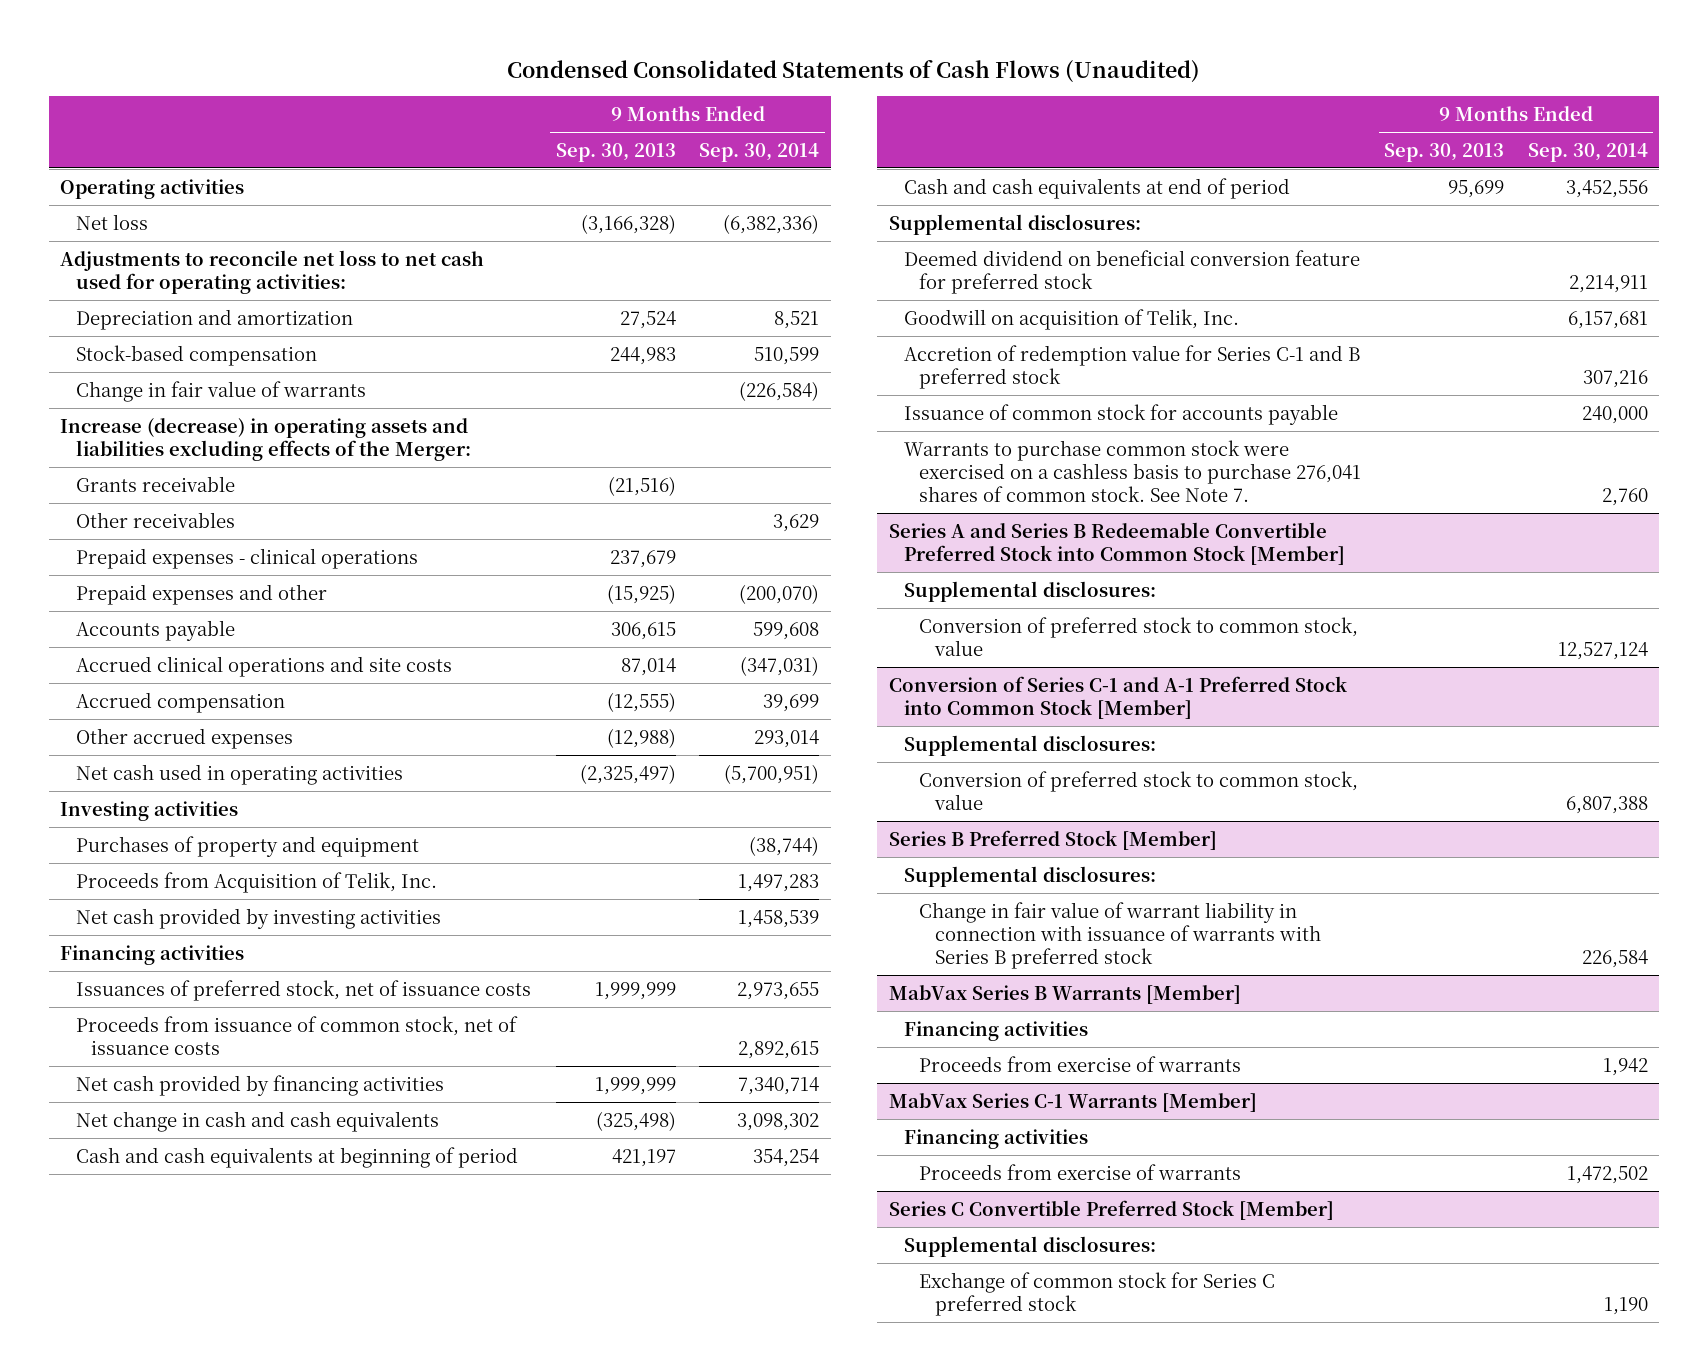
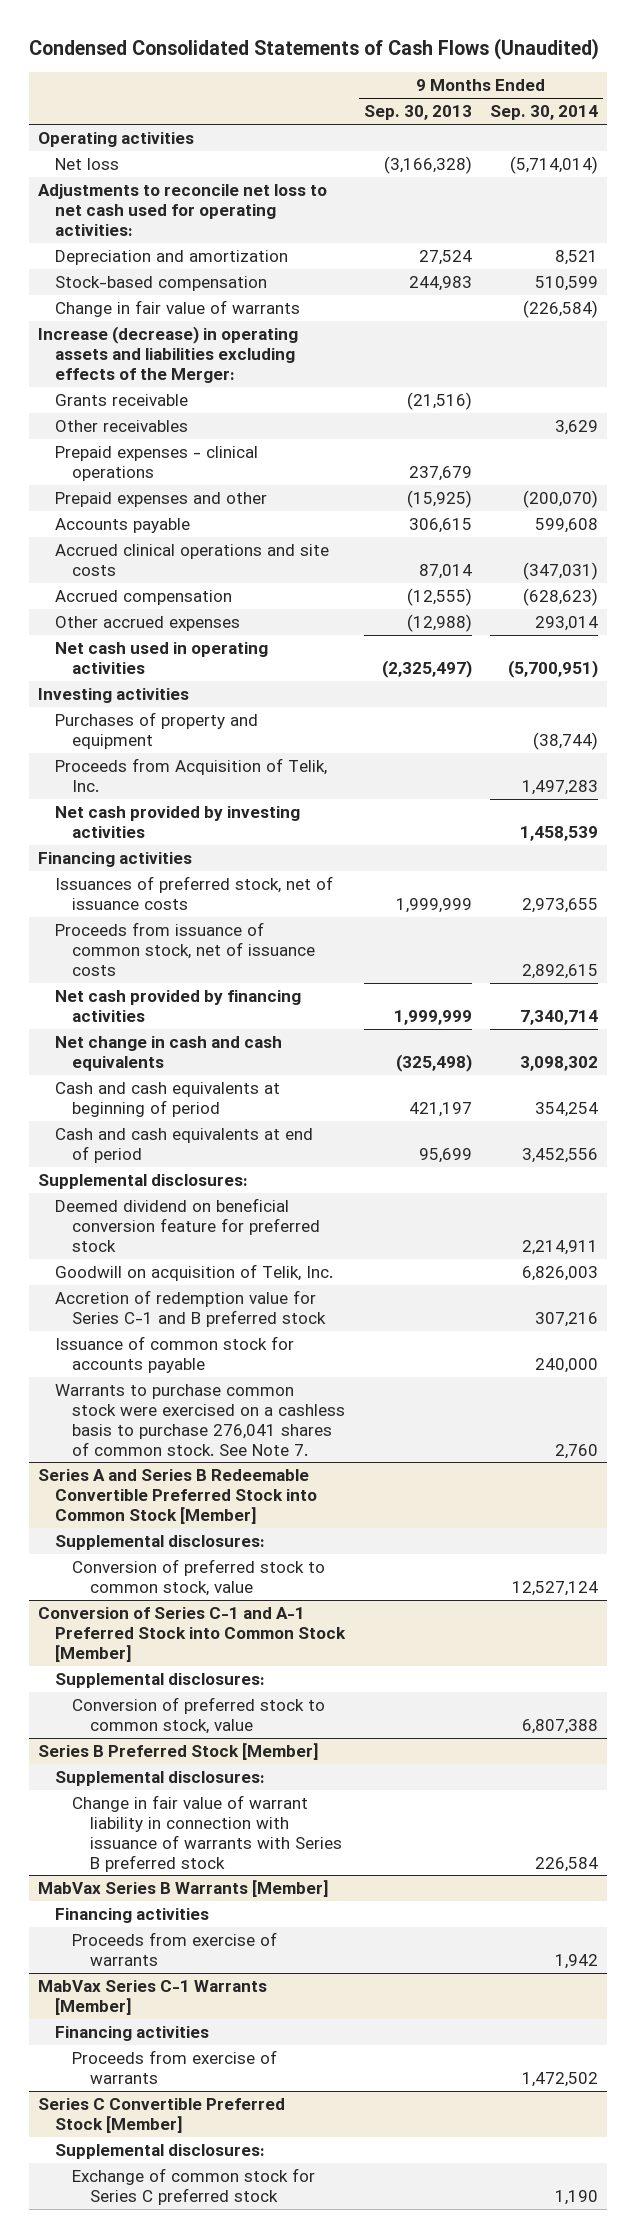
[723,213,820,234] (6,382,336) -> [510,156,599,175] (5,714,014)
[763,693,820,712] 39,699 -> [523,588,599,607] (628,623)
[1567,310,1648,329] 6,157,681 -> [522,1266,599,1282] 6,826,003

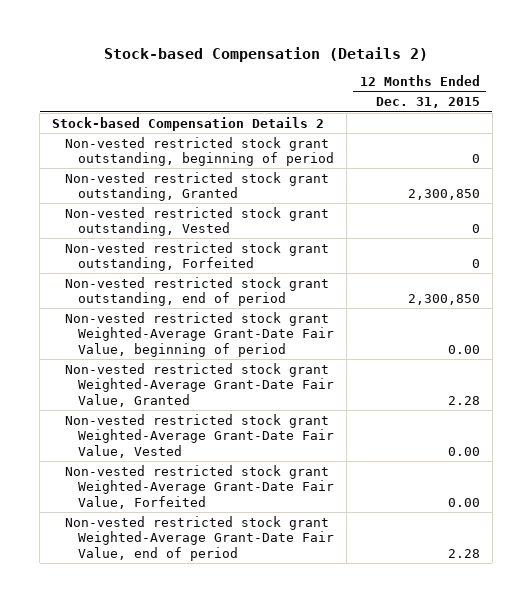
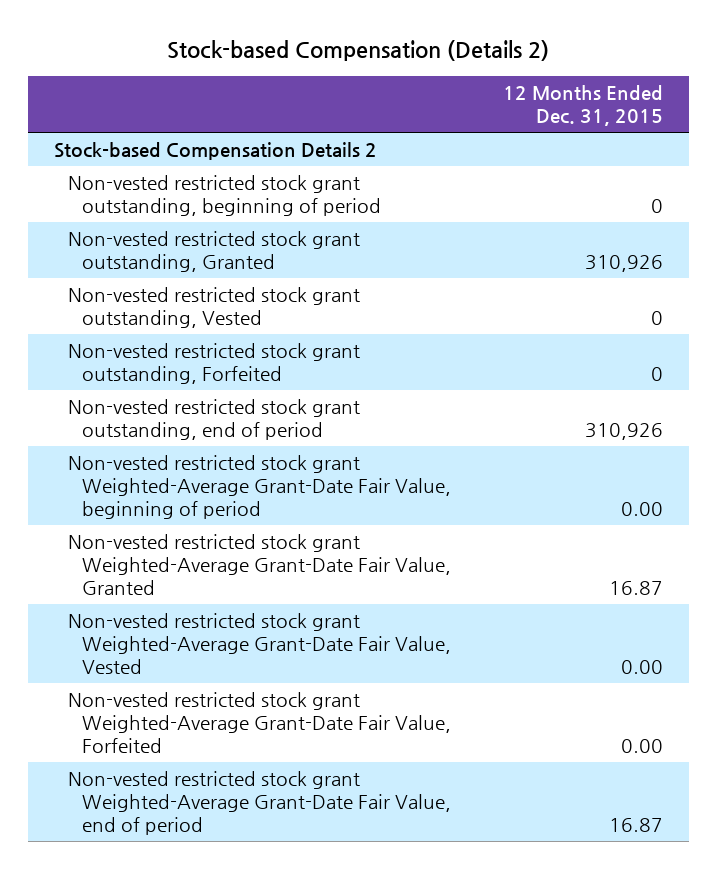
[407,189,480,201] 2,300,850 -> [584,255,663,273] 310,926
[407,294,480,306] 2,300,850 -> [584,423,663,441] 310,926
[447,395,480,405] 2.28 -> [608,580,663,595] 16.87
[447,548,480,558] 2.28 -> [608,817,663,832] 16.87

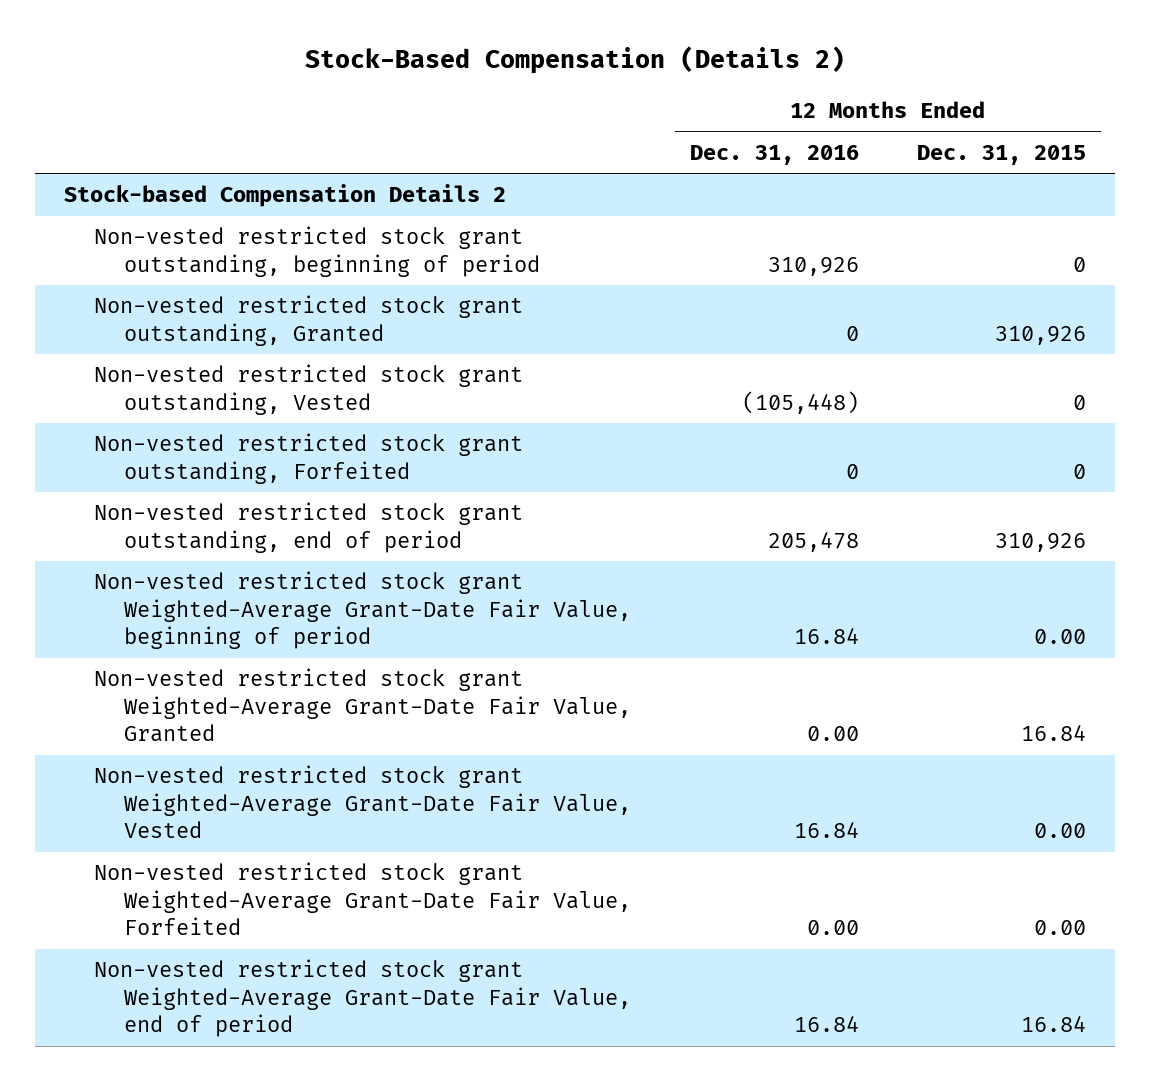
[167,40,550,62] Stock-based Compensation (Details 2) -> [305,45,846,74] Stock-Based Compensation (Details 2)
none -> [689,144,859,165] Dec. 31, 2016
[608,580,663,595] 16.87 -> [1021,725,1087,742] 16.84
[608,817,663,832] 16.87 -> [1021,1016,1087,1033] 16.84

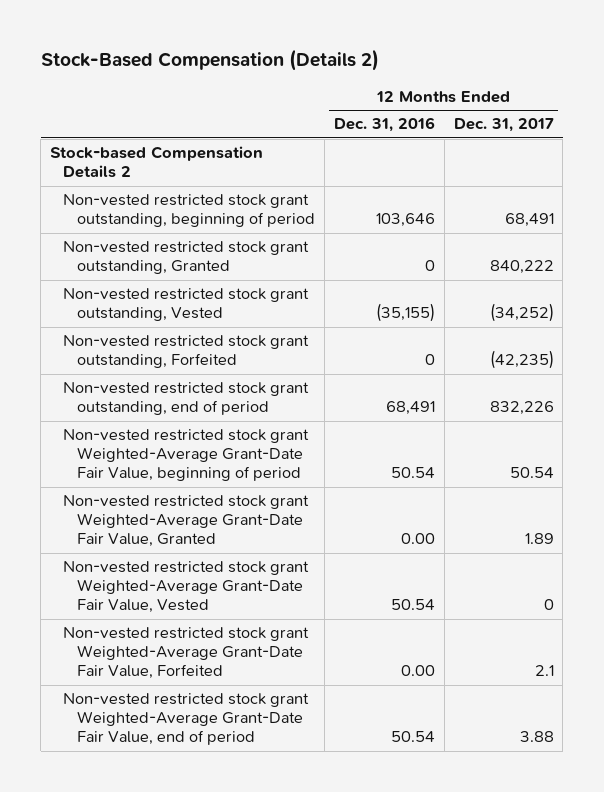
[917,144,1087,165] Dec. 31, 2015 -> none
none -> [453,118,554,133] Dec. 31, 2017
[767,256,859,276] 310,926 -> [375,213,435,228] 103,646
[741,390,859,414] (105,448) -> [375,303,435,323] (35,155)
[767,531,859,552] 205,478 -> [385,401,435,416] 68,491
[793,628,859,645] 16.84 -> [390,467,435,479] 50.54
[793,822,859,839] 16.84 -> [390,599,435,611] 50.54
[793,1016,859,1033] 16.84 -> [390,731,435,743] 50.54

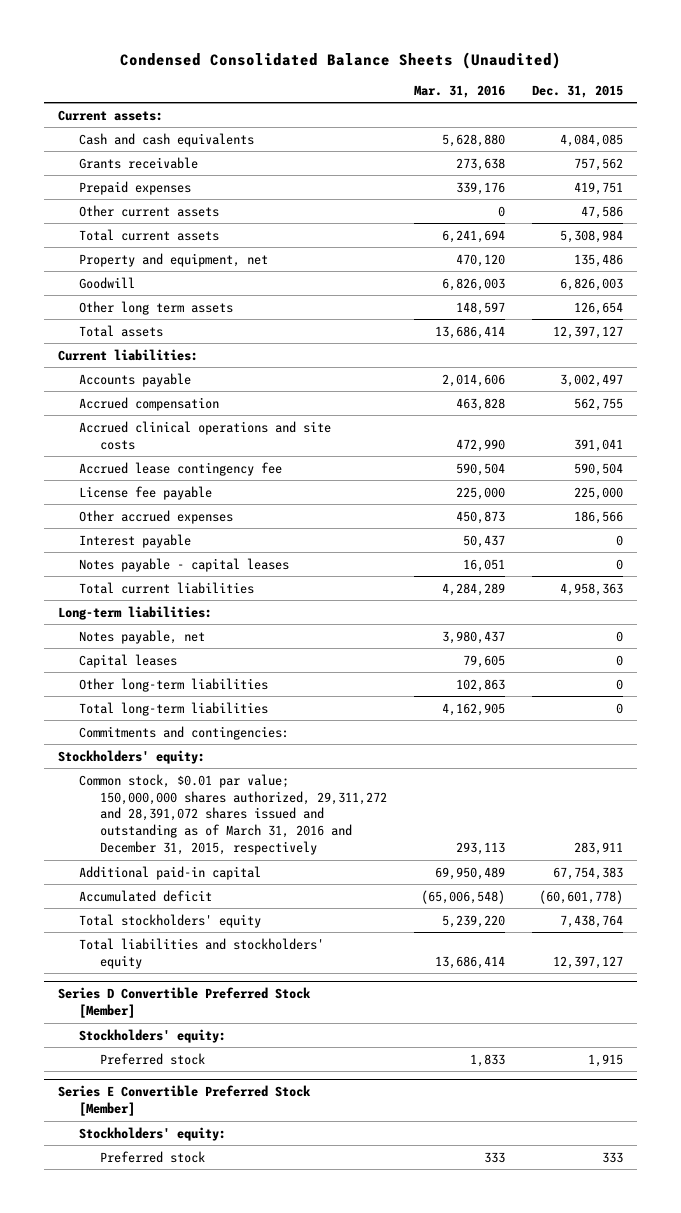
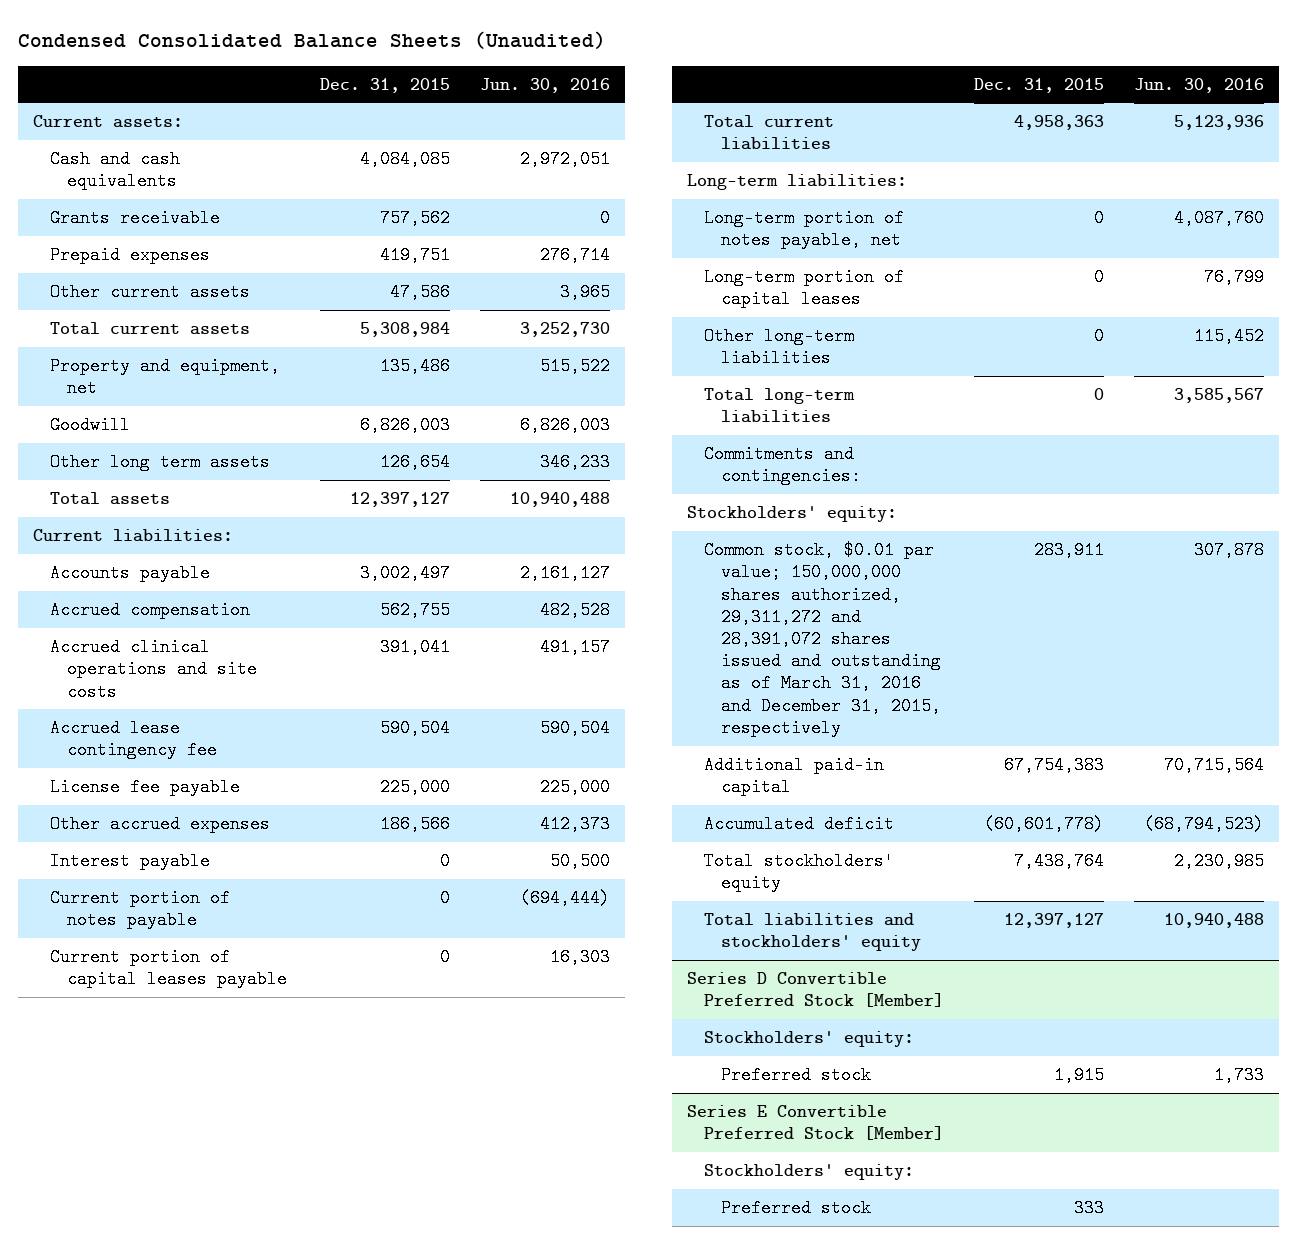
[414,84,506,98] Mar. 31, 2016 -> none
none -> [480,77,611,93] Jun. 30, 2016
none -> [49,889,230,930] Current portion of notes payable
[78,557,289,572] Notes payable - capital leases -> [49,948,287,989] Current portion of capital leases payable
[78,629,205,644] Notes payable, net -> [703,209,904,250] Long-term portion of notes payable, net
[78,653,177,668] Capital leases -> [703,268,904,309] Long-term portion of capital leases

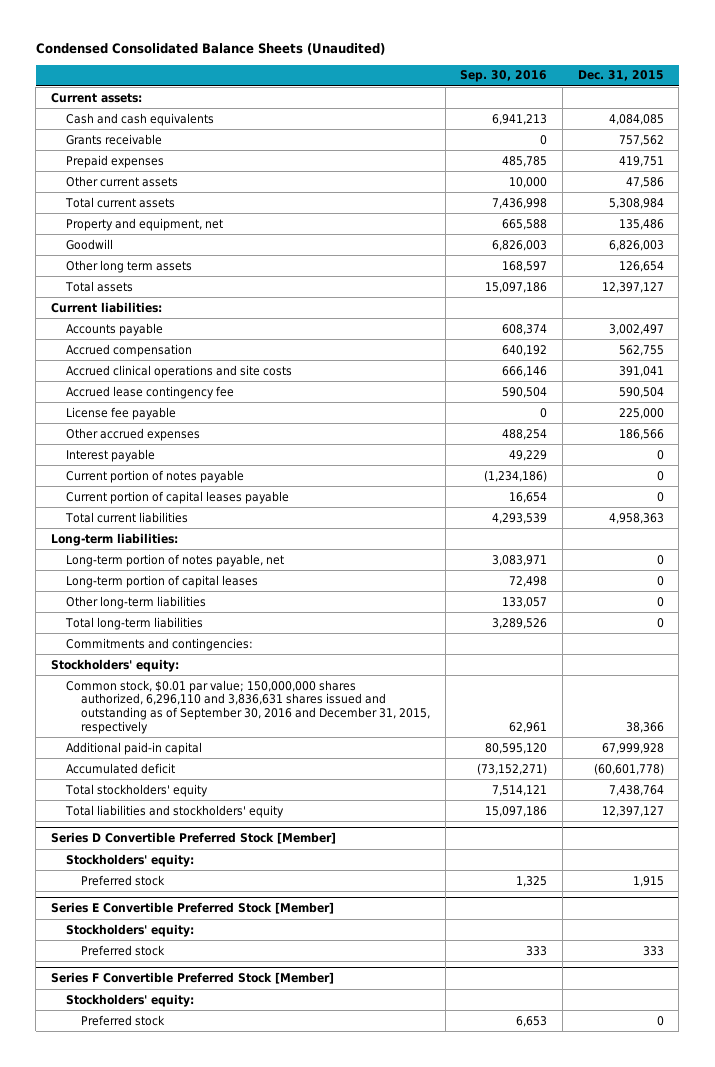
[480,77,611,93] Jun. 30, 2016 -> none
none -> [460,70,548,83] Sep. 30, 2016
[703,541,941,737] Common stock, $0.01 par value; 150,000,000 shares authorized, 29,311,272 and 28,391,072 shares issued and outstanding as of March 31, 2016 and December 31, 2015, respectively -> [65,679,430,734] Common stock, $0.01 par value; 150,000,000 shares authorized, 6,296,110 and 3,836,631 shares issued and outstanding as of September 30, 2016 and December 31, 2015, respectively
[1033,541,1104,560] 283,911 -> [625,721,664,733] 38,366
[1003,756,1104,775] 67,754,383 -> [601,742,664,754] 67,999,928
none -> [51,972,335,985] Series F Convertible Preferred Stock [Member]
none -> [65,993,194,1007] Stockholders' equity:
none -> [80,1014,165,1026] Preferred stock

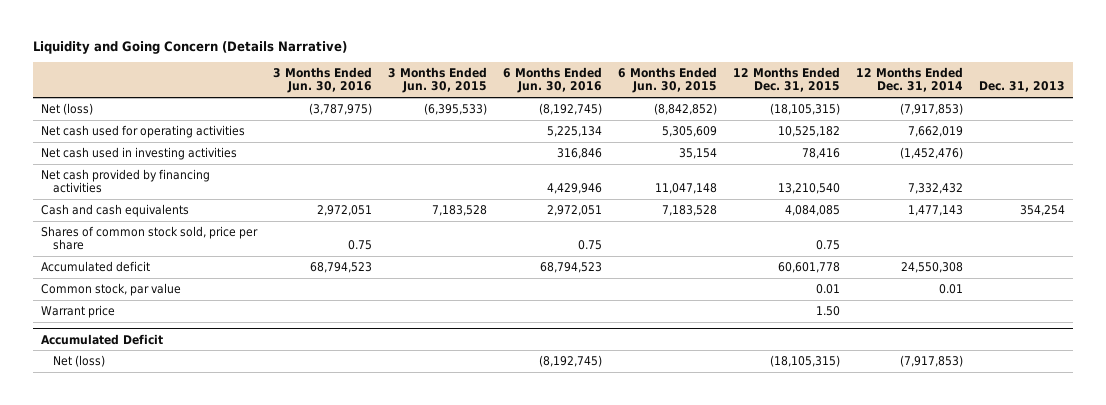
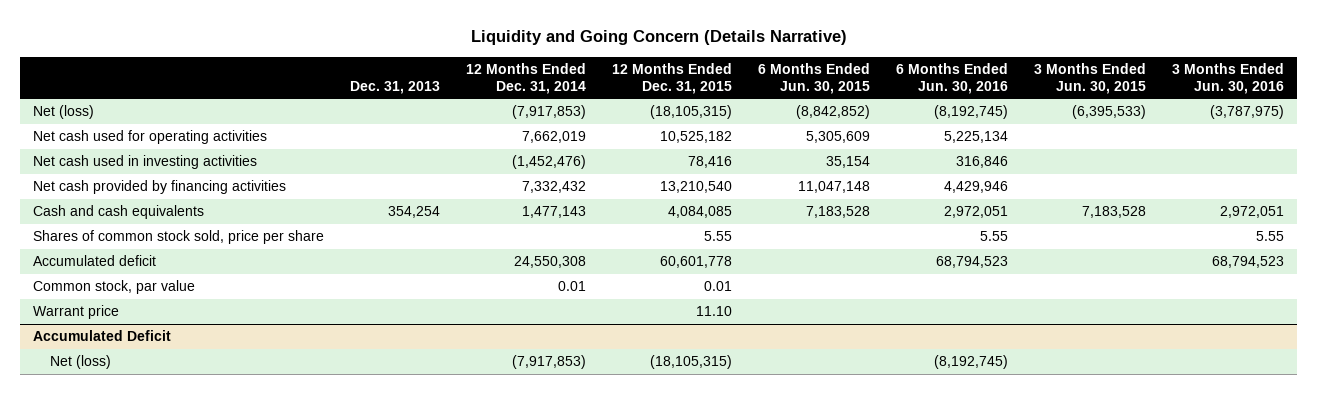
[348,240,373,251] 0.75 -> [1256,231,1285,242] 5.55
[578,240,603,251] 0.75 -> [980,231,1009,242] 5.55
[816,240,841,251] 0.75 -> [704,231,733,242] 5.55
[816,305,841,316] 1.50 -> [696,306,733,317] 11.10

